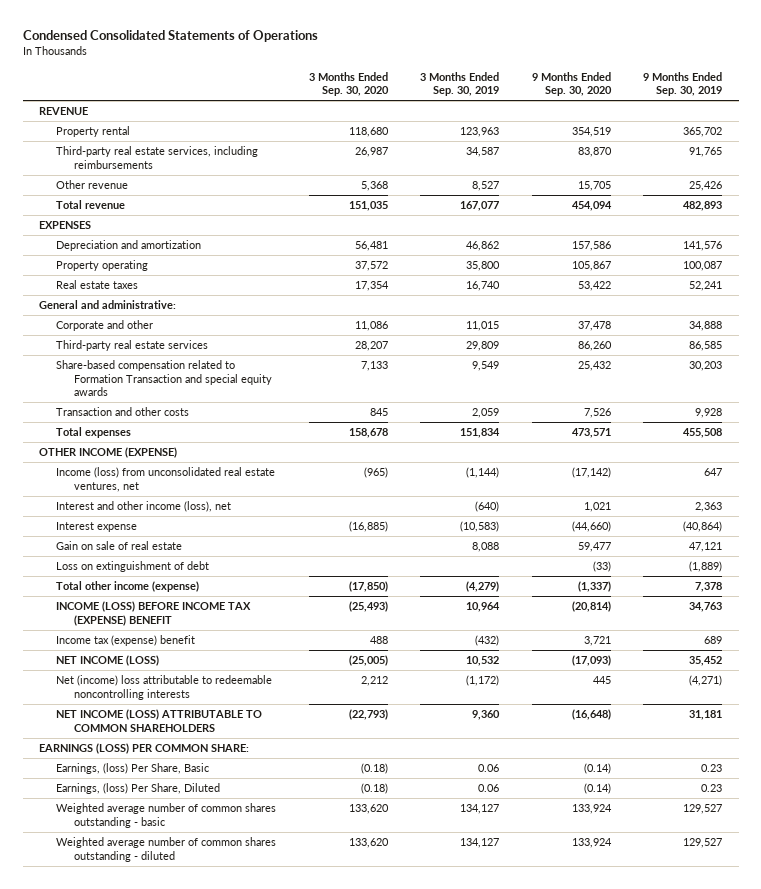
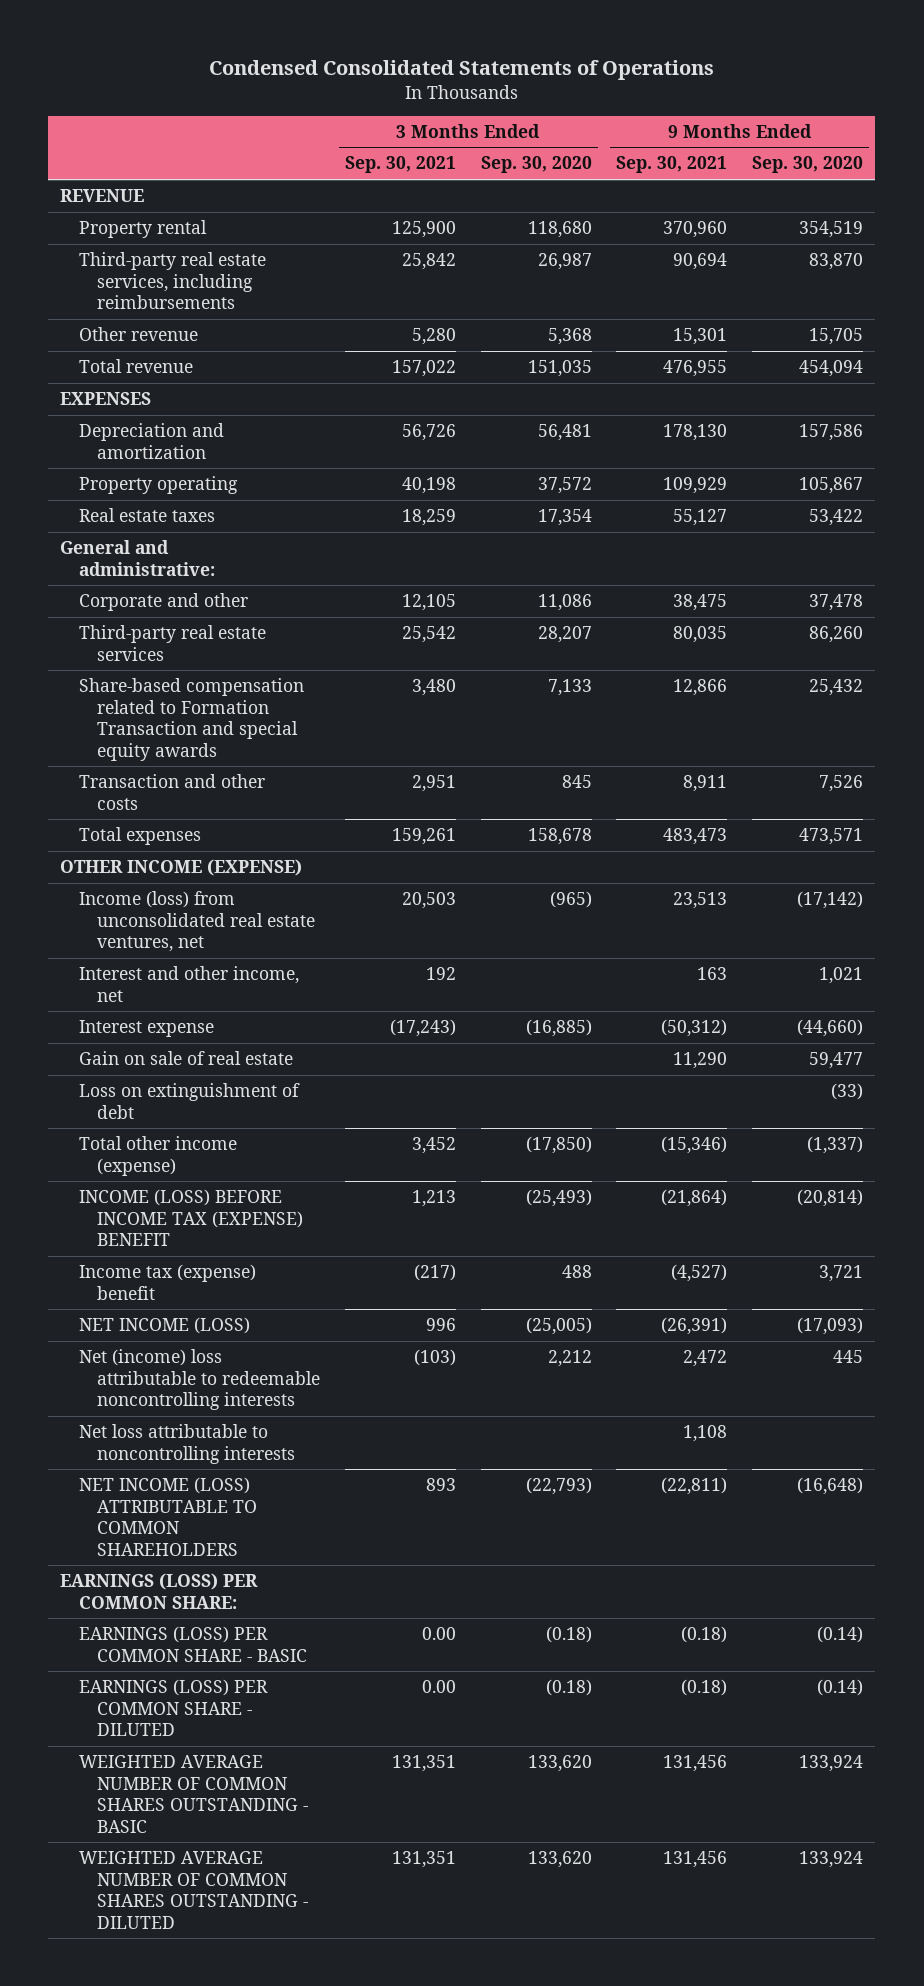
[420,71,500,97] 3 Months Ended Sep. 30, 2019 -> none
[643,71,723,97] 9 Months Ended Sep. 30, 2019 -> none
none -> [344,156,456,174] Sep. 30, 2021
none -> [616,156,728,174] Sep. 30, 2021
[56,501,232,513] Interest and other income (loss), net -> [78,966,299,1002] Interest and other income, net
none -> [78,1424,296,1464] Net loss attributable to noncontrolling interests
[56,763,210,775] Earnings, (loss) Per Share, Basic -> [78,1626,308,1662] EARNINGS (LOSS) PER COMMON SHARE - BASIC
[56,783,221,795] Earnings, (loss) Per Share, Diluted -> [78,1679,268,1737] EARNINGS (LOSS) PER COMMON SHARE - DILUTED
[56,803,277,828] Weighted average number of common shares outstanding - basic -> [78,1755,309,1833] WEIGHTED AVERAGE NUMBER OF COMMON SHARES OUTSTANDING - BASIC
[56,837,277,862] Weighted average number of common shares outstanding - diluted -> [78,1851,309,1929] WEIGHTED AVERAGE NUMBER OF COMMON SHARES OUTSTANDING - DILUTED

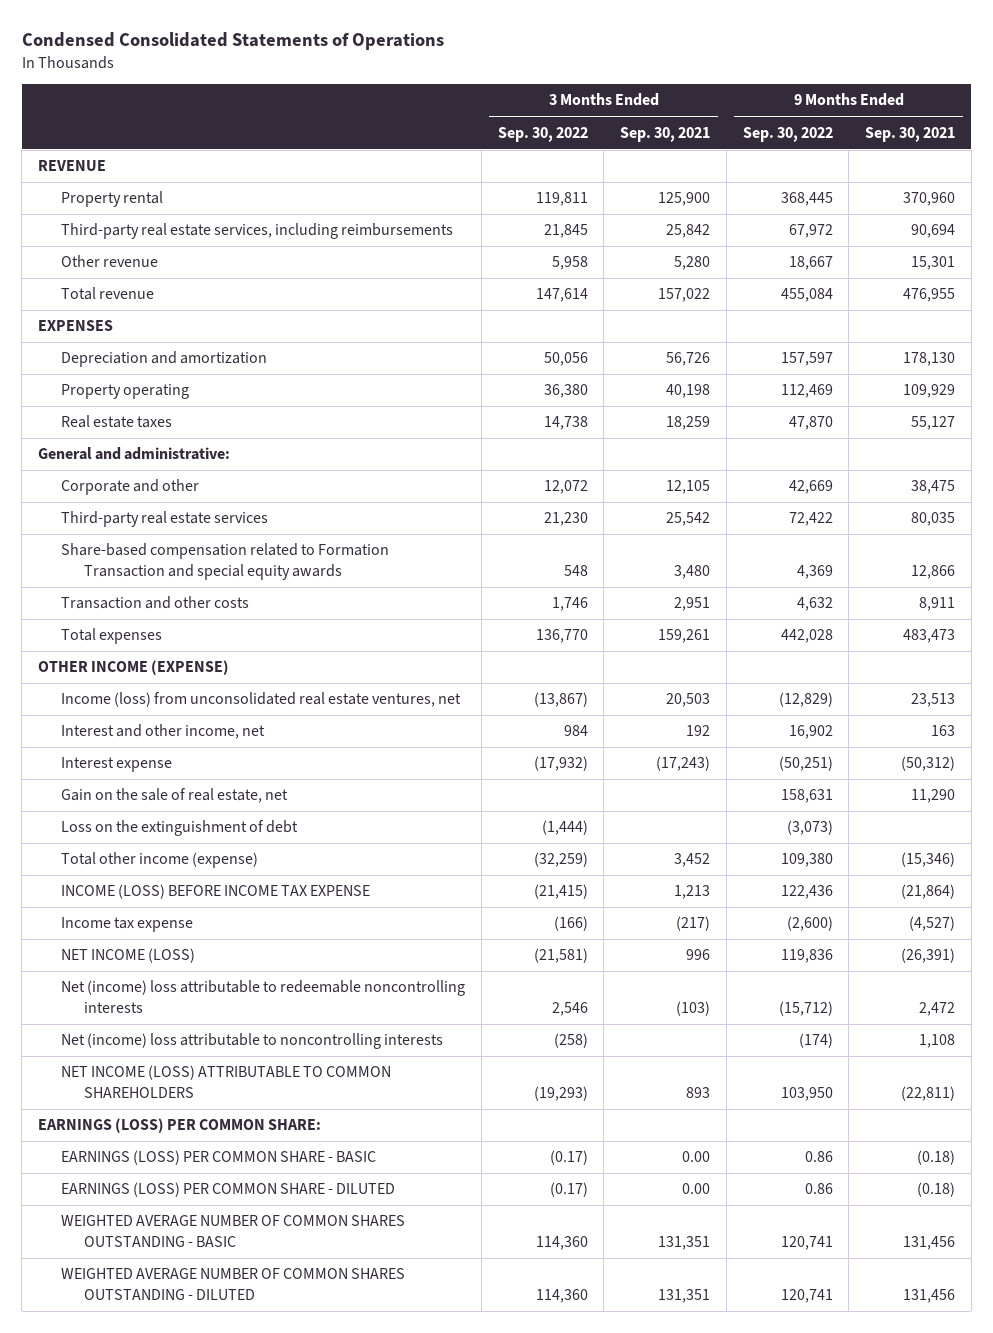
[480,156,592,174] Sep. 30, 2020 -> none
[752,156,864,174] Sep. 30, 2020 -> none
none -> [497,126,588,142] Sep. 30, 2022
none -> [742,126,833,142] Sep. 30, 2022
[78,1051,293,1066] Gain on sale of real estate -> [61,788,289,804] Gain on the sale of real estate, net
[78,1083,300,1119] Loss on extinguishment of debt -> [61,820,299,837] Loss on the extinguishment of debt
[78,1189,304,1247] INCOME (LOSS) BEFORE INCOME TAX (EXPENSE) BENEFIT -> [61,884,371,900] INCOME (LOSS) BEFORE INCOME TAX EXPENSE
[78,1264,256,1300] Income tax (expense) benefit -> [61,917,194,933] Income tax expense
[78,1424,296,1464] Net loss attributable to noncontrolling interests -> [61,1033,444,1050] Net (income) loss attributable to noncontrolling interests

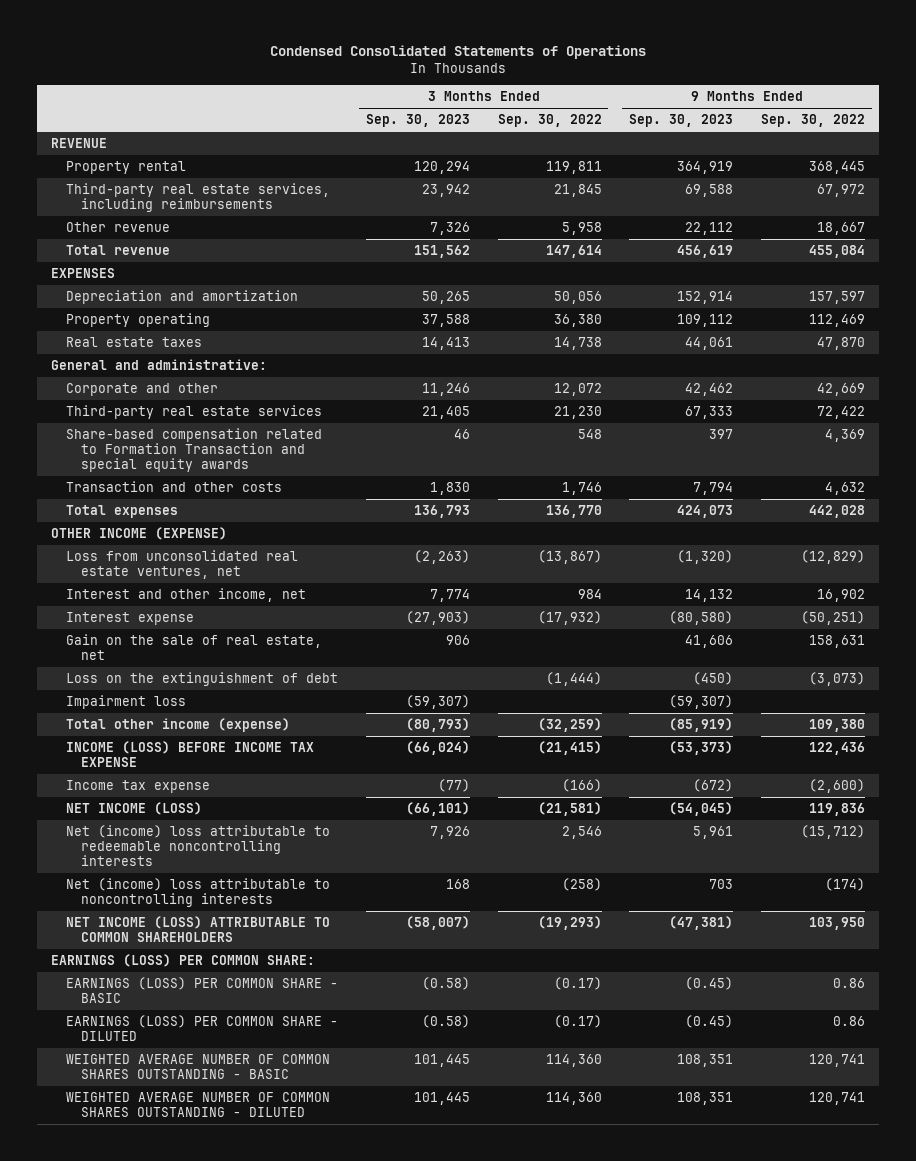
[620,126,711,142] Sep. 30, 2021 -> none
[865,126,956,142] Sep. 30, 2021 -> none
none -> [365,114,470,128] Sep. 30, 2023
none -> [629,114,734,128] Sep. 30, 2023
[61,692,462,708] Income (loss) from unconsolidated real estate ventures, net -> [66,550,299,579] Loss from unconsolidated real estate ventures, net
none -> [66,695,187,710] Impairment loss

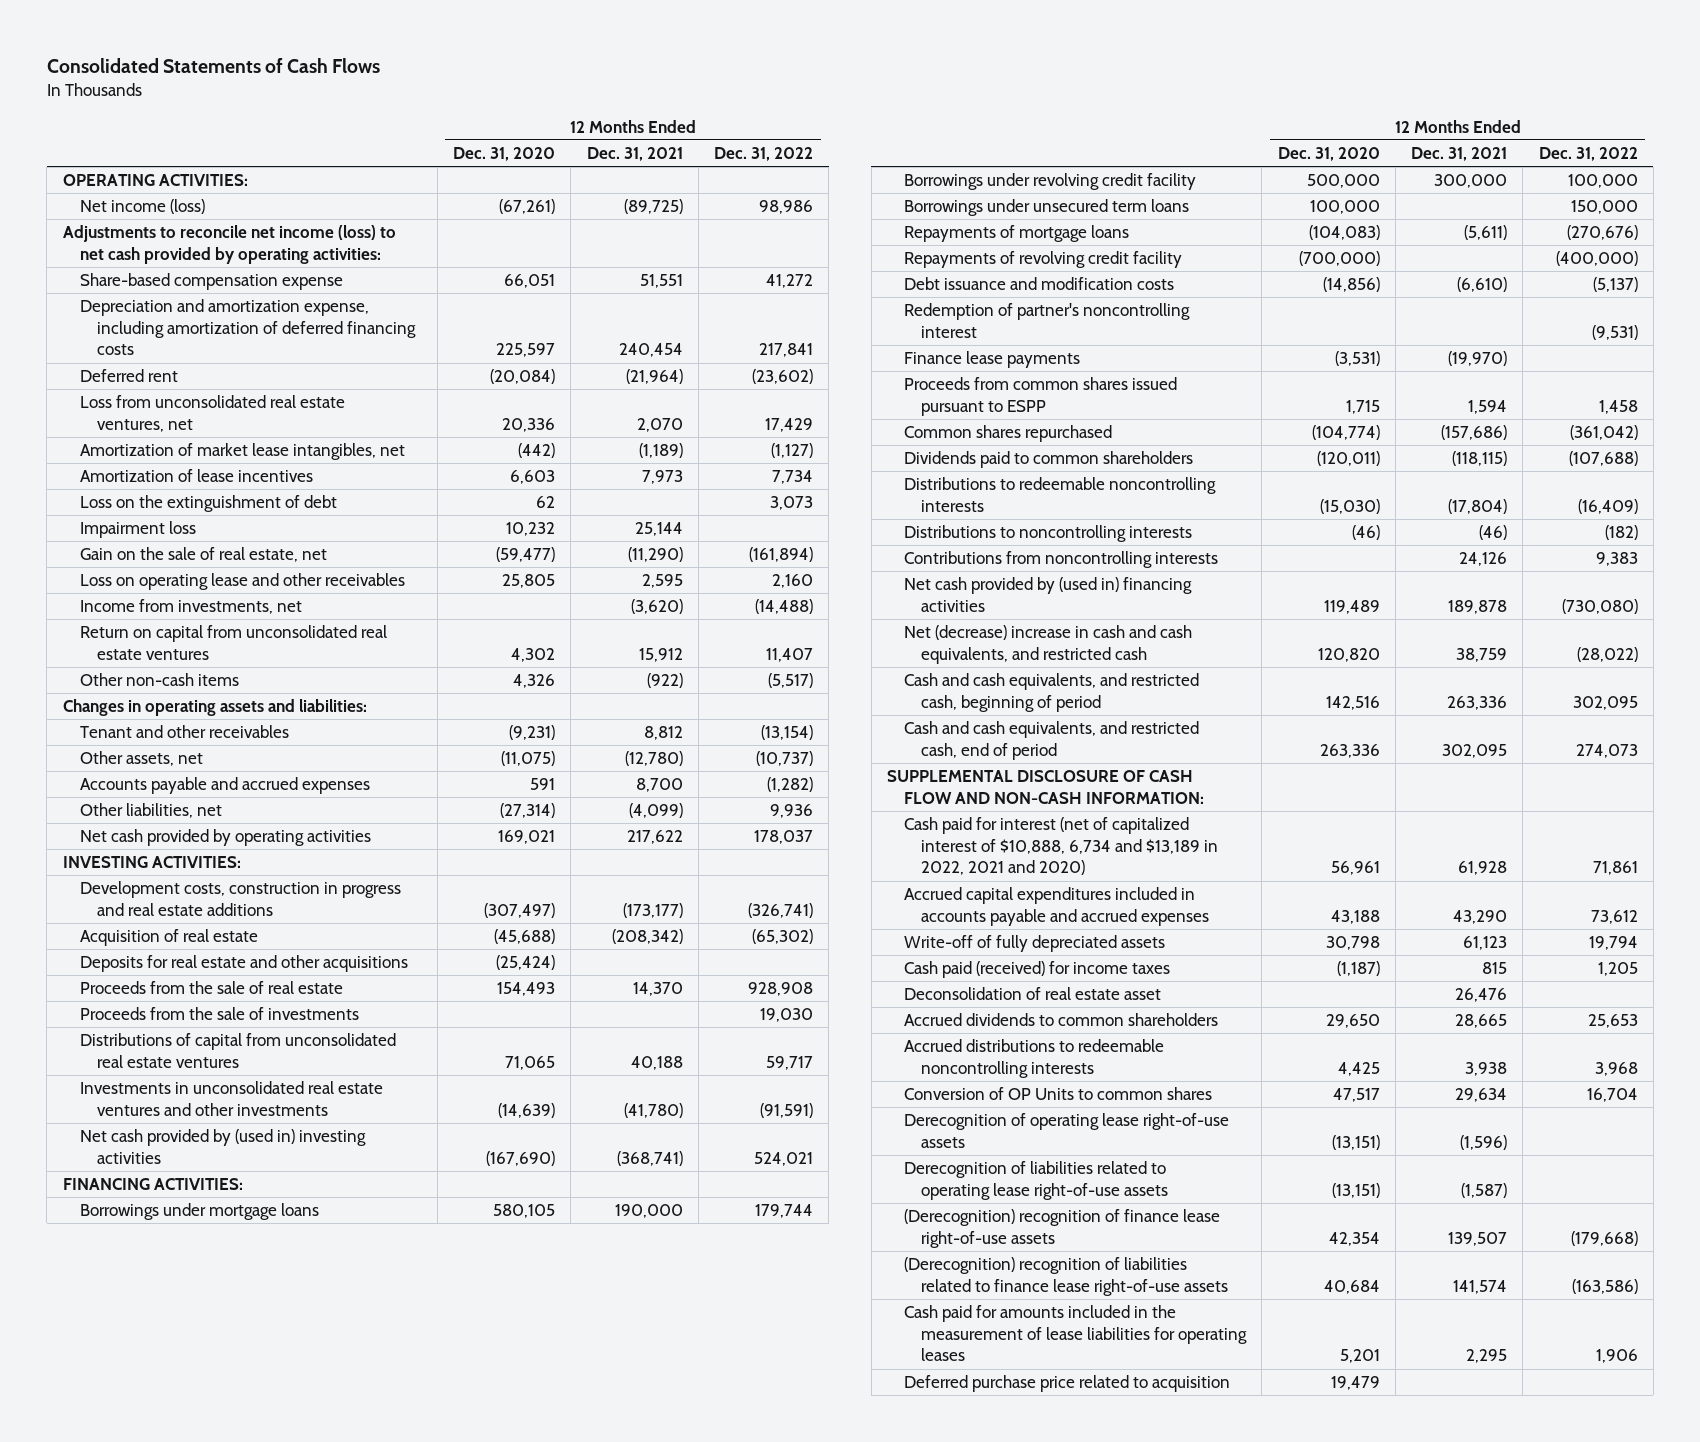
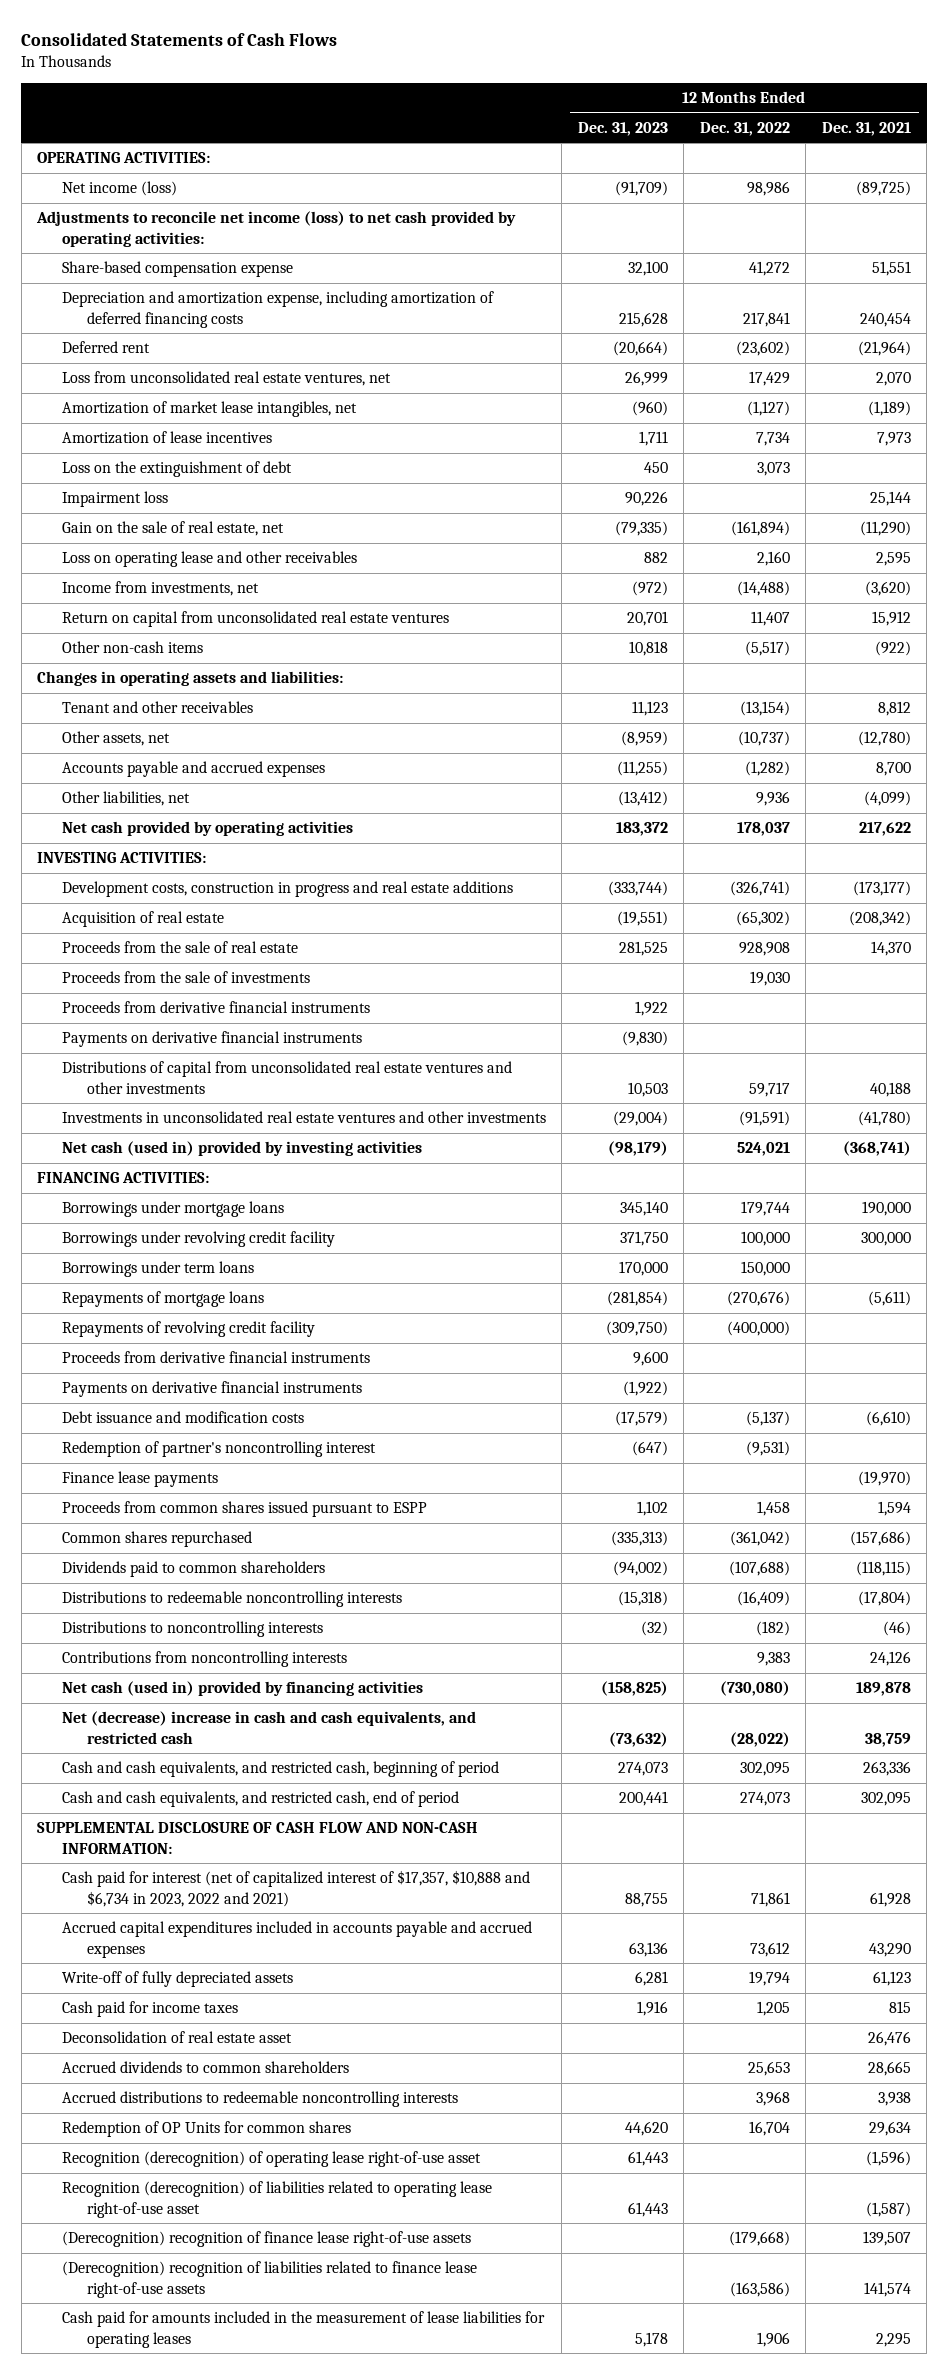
[453,146,556,161] Dec. 31, 2020 -> none
none -> [577,121,668,136] Dec. 31, 2023
[79,955,408,973] Deposits for real estate and other acquisitions -> none
none -> [61,1001,370,1014] Proceeds from derivative financial instruments
none -> [61,1031,362,1048] Payments on derivative financial instruments
[79,1033,396,1068] Distributions of capital from unconsolidated real estate ventures -> [61,1061,512,1094] Distributions of capital from unconsolidated real estate ventures and other investments
[79,1129,366,1164] Net cash provided by (used in) investing activities -> [61,1141,422,1157] Net cash (used in) provided by investing activities
[904,199,1190,217] Borrowings under unsecured term loans -> [61,1261,254,1278] Borrowings under term loans
none -> [61,1351,370,1364] Proceeds from derivative financial instruments
none -> [61,1381,362,1398] Payments on derivative financial instruments
[904,577,1193,612] Net cash provided by (used in) financing activities -> [61,1681,423,1697] Net cash (used in) provided by financing activities
[904,817,1219,876] Cash paid for interest (net of capitalized interest of $10,888, 6,734 and $13,189 in 2022, 2021 and 2020) -> [61,1870,530,1907] Cash paid for interest (net of capitalized interest of $17,357, $10,888 and $6,734 in 2023, 2022 and 2021)
[904,961,1171,979] Cash paid (received) for income taxes -> [61,2001,238,2018] Cash paid for income taxes
[904,1087,1213,1101] Conversion of OP Units to common shares -> [61,2121,351,2138] Redemption of OP Units for common shares
[904,1113,1230,1148] Derecognition of operating lease right-of-use assets -> [61,2151,481,2168] Recognition (derecognition) of operating lease right-of-use asset
[904,1161,1169,1200] Derecognition of liabilities related to operating lease right-of-use assets -> [61,2181,492,2218] Recognition (derecognition) of liabilities related to operating lease right-of-use asset
[904,1375,1231,1393] Deferred purchase price related to acquisition -> none

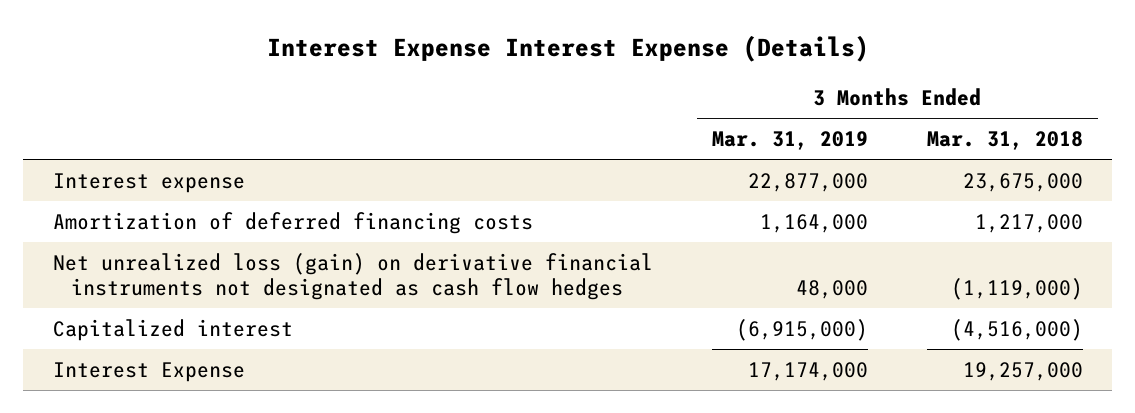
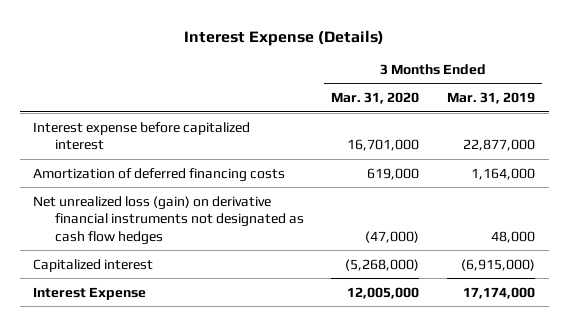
[266,34,869,62] Interest Expense Interest Expense (Details) -> [184,29,385,46] Interest Expense (Details)
[926,131,1083,151] Mar. 31, 2018 -> none
none -> [331,92,420,105] Mar. 31, 2020
[52,172,245,193] Interest expense -> [33,121,251,151] Interest expense before capitalized interest

